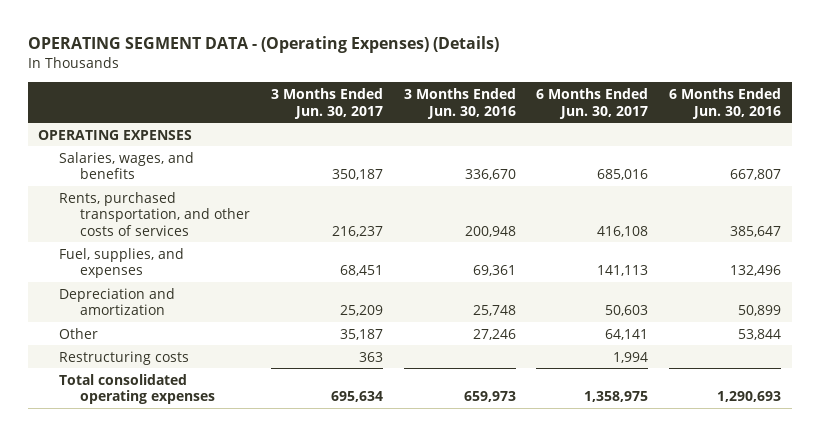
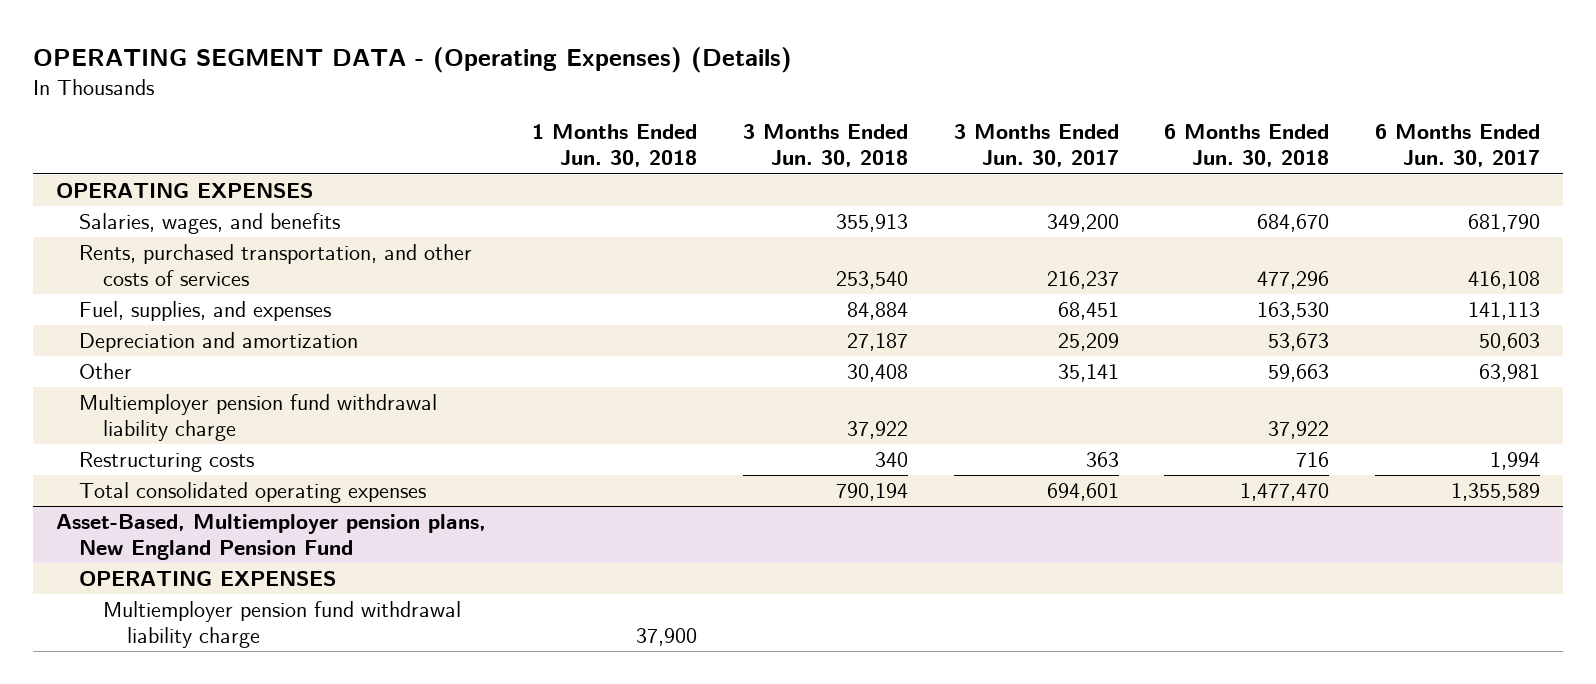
[403,88,516,119] 3 Months Ended Jun. 30, 2016 -> none
[669,88,782,119] 6 Months Ended Jun. 30, 2016 -> none
none -> [531,124,697,168] 1 Months Ended Jun. 30, 2018
none -> [742,124,908,168] 3 Months Ended Jun. 30, 2018
none -> [1164,124,1330,168] 6 Months Ended Jun. 30, 2018
[331,169,383,181] 350,187 -> [1046,214,1119,233] 349,200
[597,169,649,181] 685,016 -> [1468,214,1541,233] 681,790
[339,328,383,340] 35,187 -> [1057,364,1119,383] 35,141
[605,328,649,340] 64,141 -> [1479,364,1541,383] 63,981
none -> [79,394,438,442] Multiemployer pension fund withdrawal liability charge
[330,391,383,403] 695,634 -> [1046,483,1119,502] 694,601
[584,391,649,403] 1,358,975 -> [1451,483,1541,502] 1,355,589
none -> [55,514,486,561] Asset-Based, Multiemployer pension plans, New England Pension Fund
none -> [79,570,337,587] OPERATING EXPENSES
none -> [103,601,462,649] Multiemployer pension fund withdrawal liability charge

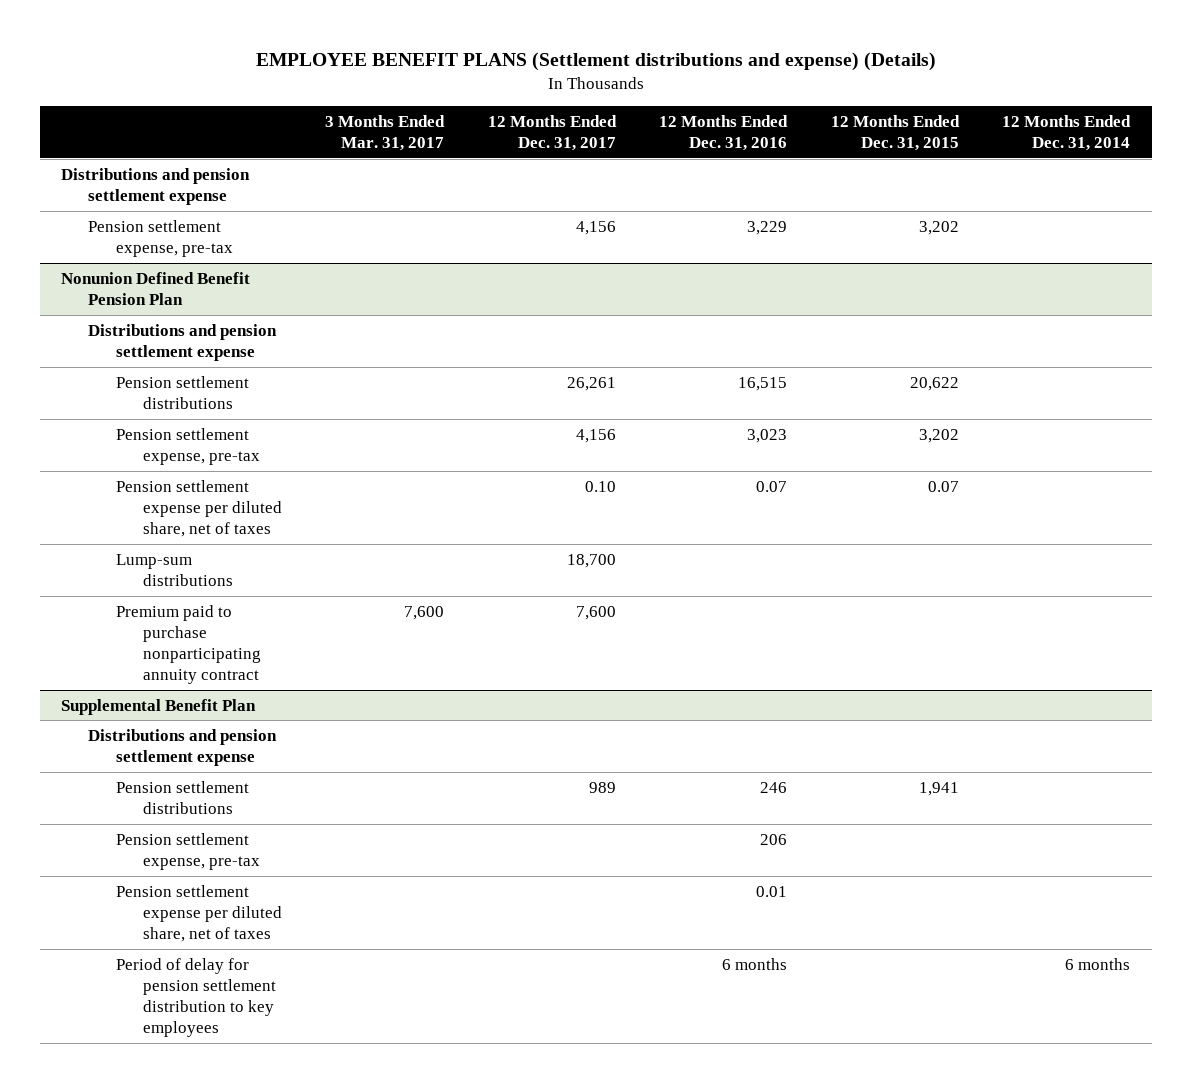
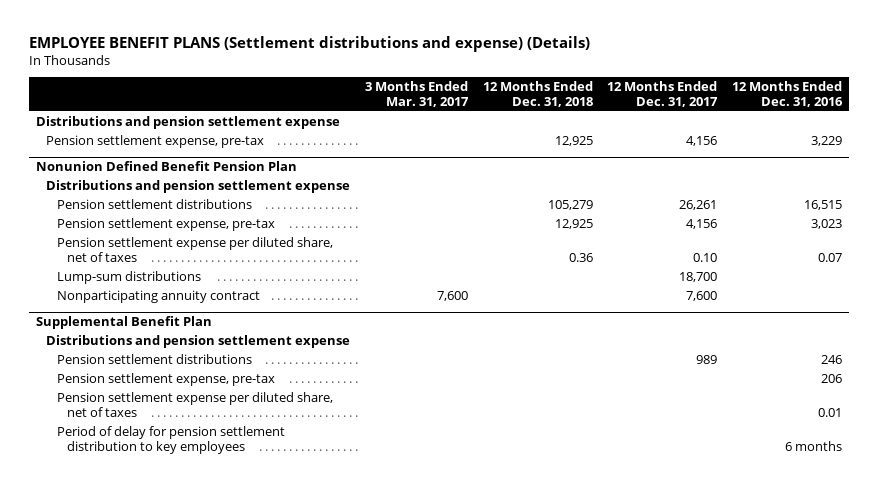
[830,114,960,151] 12 Months Ended Dec. 31, 2015 -> none
[1002,114,1132,151] 12 Months Ended Dec. 31, 2014 -> none
none -> [482,81,593,107] 12 Months Ended Dec. 31, 2018
[115,604,261,685] Premium paid to purchase nonparticipating annuity contract -> [56,289,260,303] Nonparticipating annuity contract

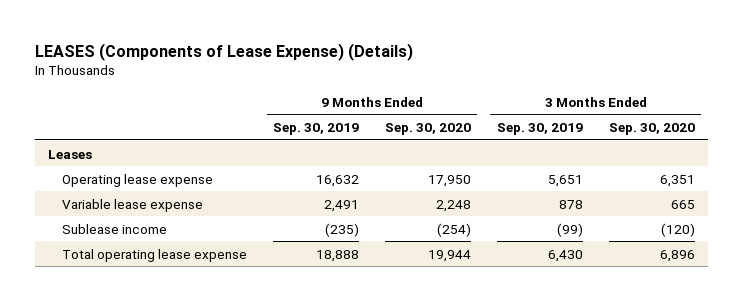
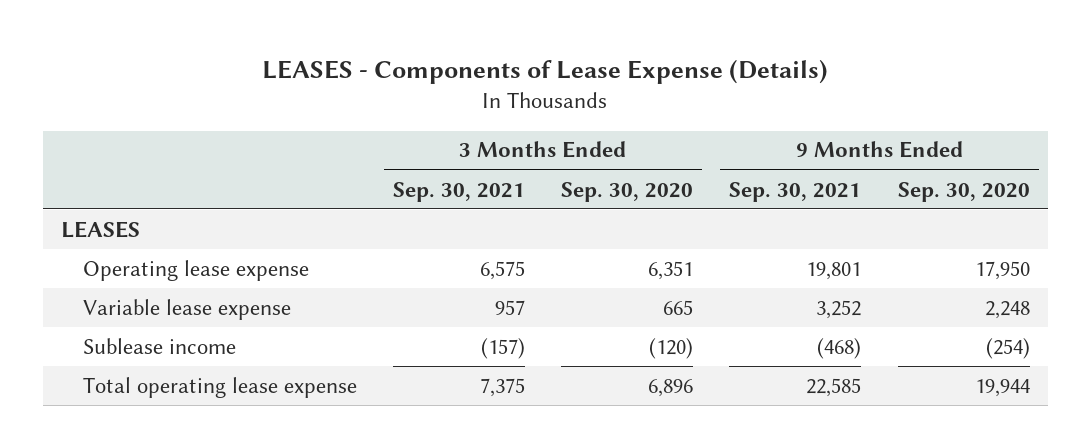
[35,42,414,61] LEASES (Components of Lease Expense) (Details) -> [262,59,829,85] LEASES - Components of Lease Expense (Details)
[273,122,360,135] Sep. 30, 2019 -> none
[496,122,583,135] Sep. 30, 2019 -> none
none -> [393,181,526,202] Sep. 30, 2021
none -> [729,181,862,202] Sep. 30, 2021
[48,149,93,159] Leases -> [61,220,141,238] LEASES

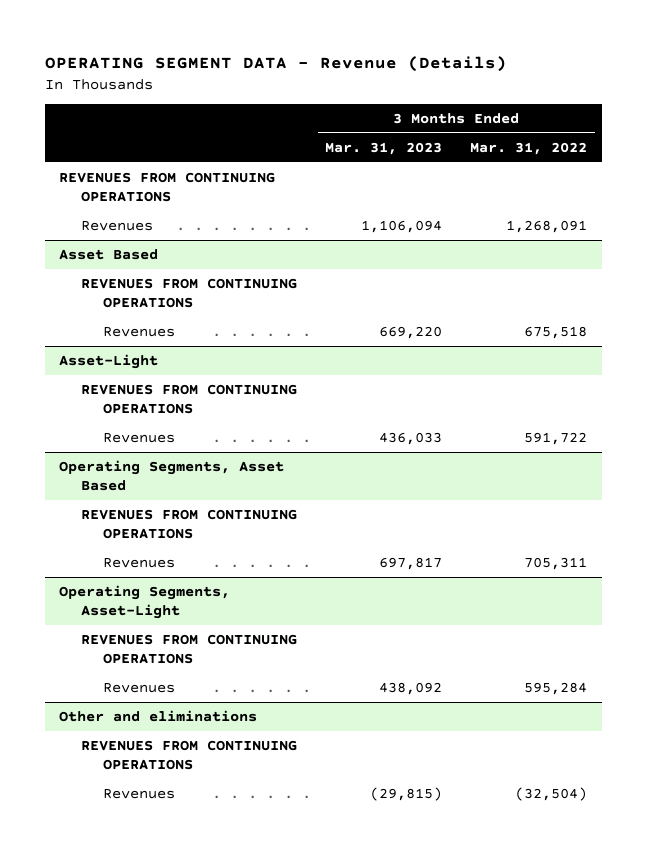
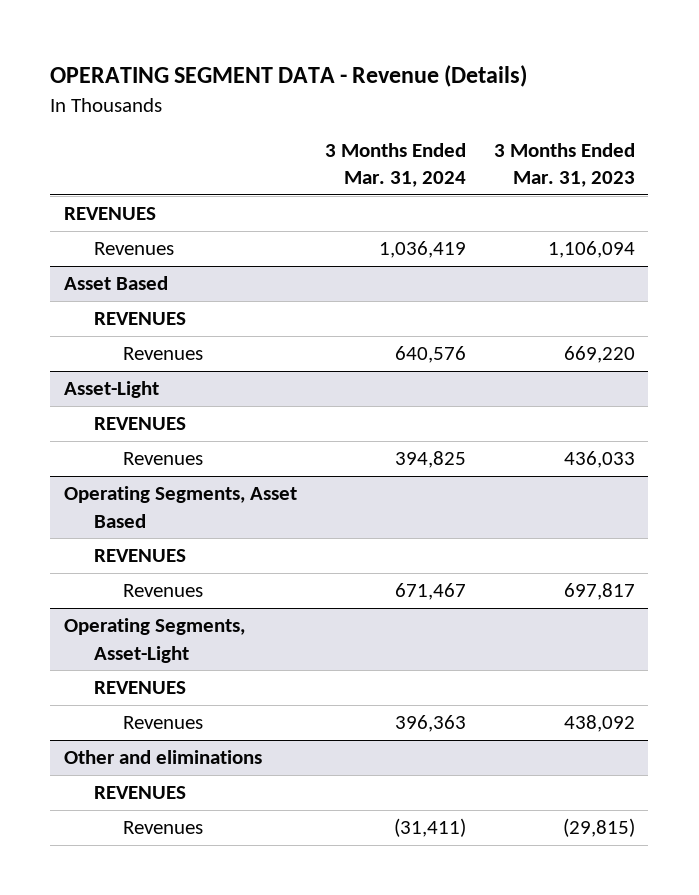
[470,141,588,155] Mar. 31, 2022 -> none
none -> [324,143,466,188] 3 Months Ended Mar. 31, 2024
[58,171,275,202] REVENUES FROM CONTINUING OPERATIONS -> [64,207,157,221] REVENUES
[80,277,297,308] REVENUES FROM CONTINUING OPERATIONS -> [93,312,186,326] REVENUES
[80,383,297,414] REVENUES FROM CONTINUING OPERATIONS -> [93,417,186,431] REVENUES
[80,508,297,539] REVENUES FROM CONTINUING OPERATIONS -> [93,549,186,563] REVENUES
[80,633,297,664] REVENUES FROM CONTINUING OPERATIONS -> [93,681,186,695] REVENUES
[80,739,297,770] REVENUES FROM CONTINUING OPERATIONS -> [93,786,186,800] REVENUES

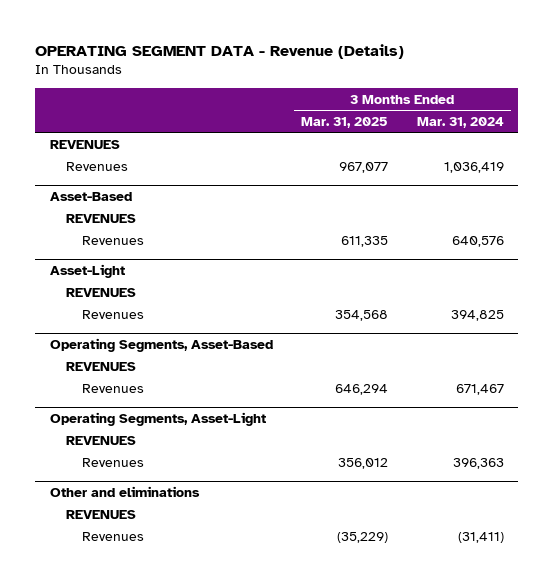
[493,143,635,188] 3 Months Ended Mar. 31, 2023 -> none
none -> [301,116,389,128] Mar. 31, 2025
[64,276,169,291] Asset Based -> [49,191,132,201] Asset-Based
[64,486,298,528] Operating Segments, Asset Based -> [49,337,273,352] Operating Segments, Asset-Based

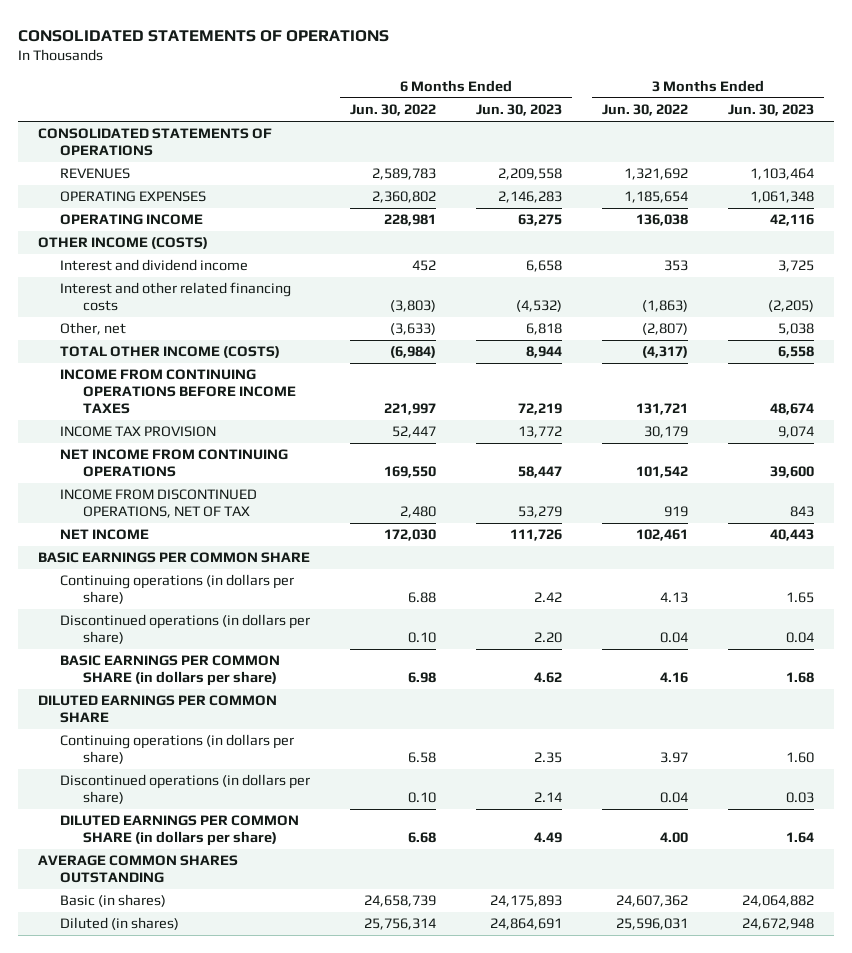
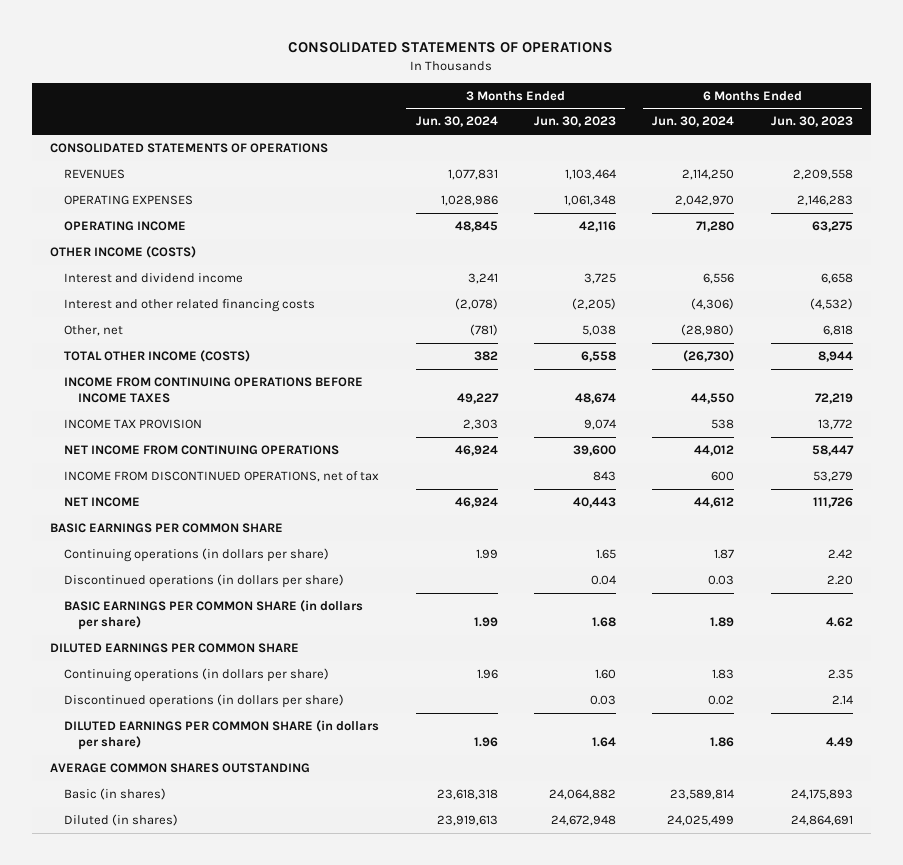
[350,104,437,117] Jun. 30, 2022 -> none
[602,104,689,117] Jun. 30, 2022 -> none
none -> [415,116,498,128] Jun. 30, 2024
none -> [652,116,735,128] Jun. 30, 2024
[60,489,258,519] INCOME FROM DISCONTINUED OPERATIONS, NET OF TAX -> [64,471,380,483] INCOME FROM DISCONTINUED OPERATIONS, net of tax

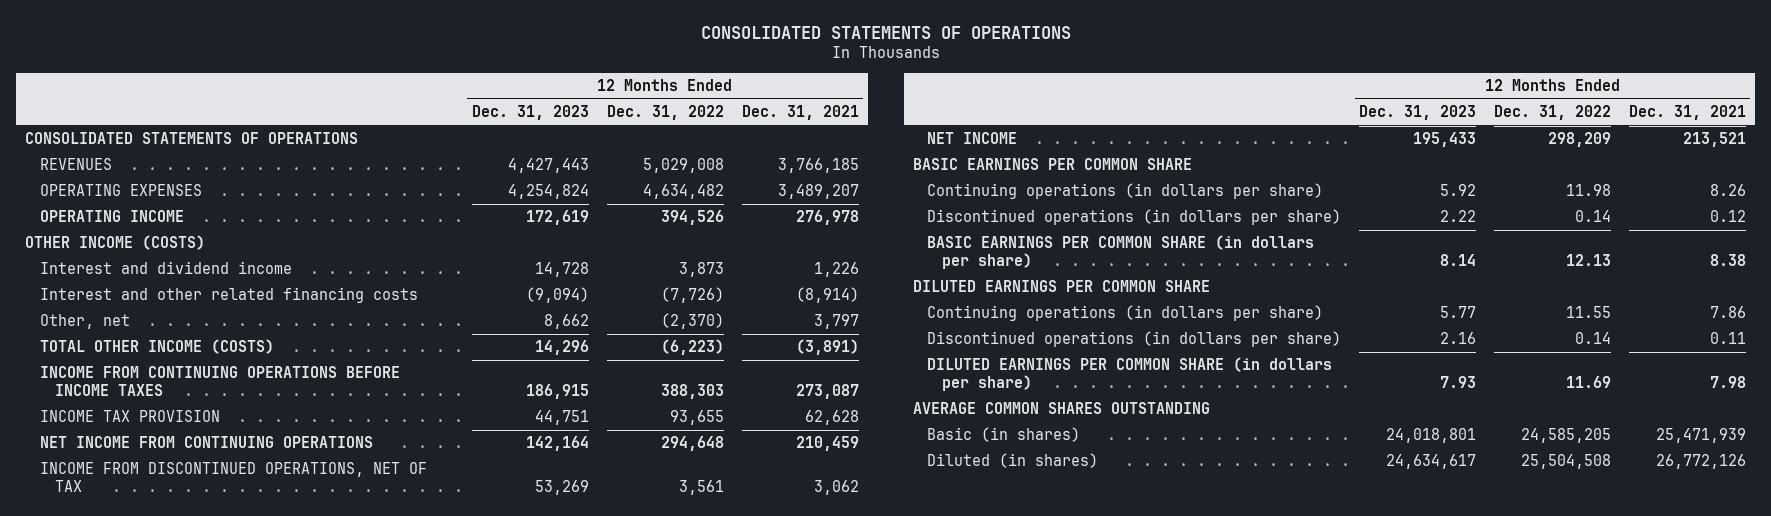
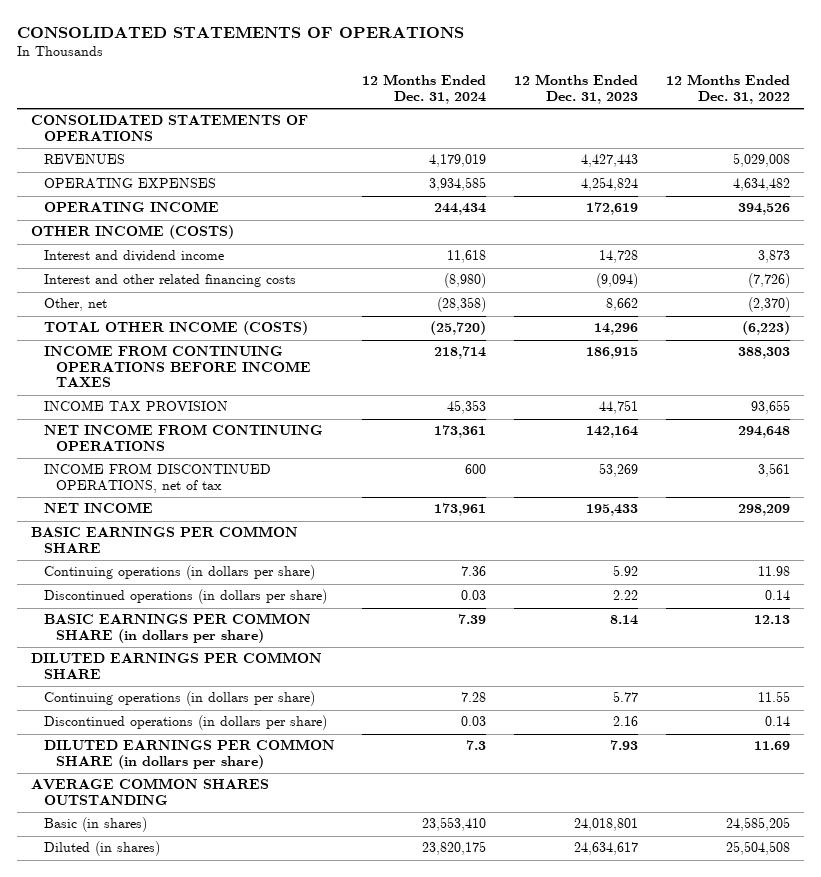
[741,105,859,121] Dec. 31, 2021 -> none
none -> [362,74,487,104] 12 Months Ended Dec. 31, 2024
[40,462,428,492] INCOME FROM DISCONTINUED OPERATIONS, NET OF TAX -> [43,463,271,493] INCOME FROM DISCONTINUED OPERATIONS, net of tax

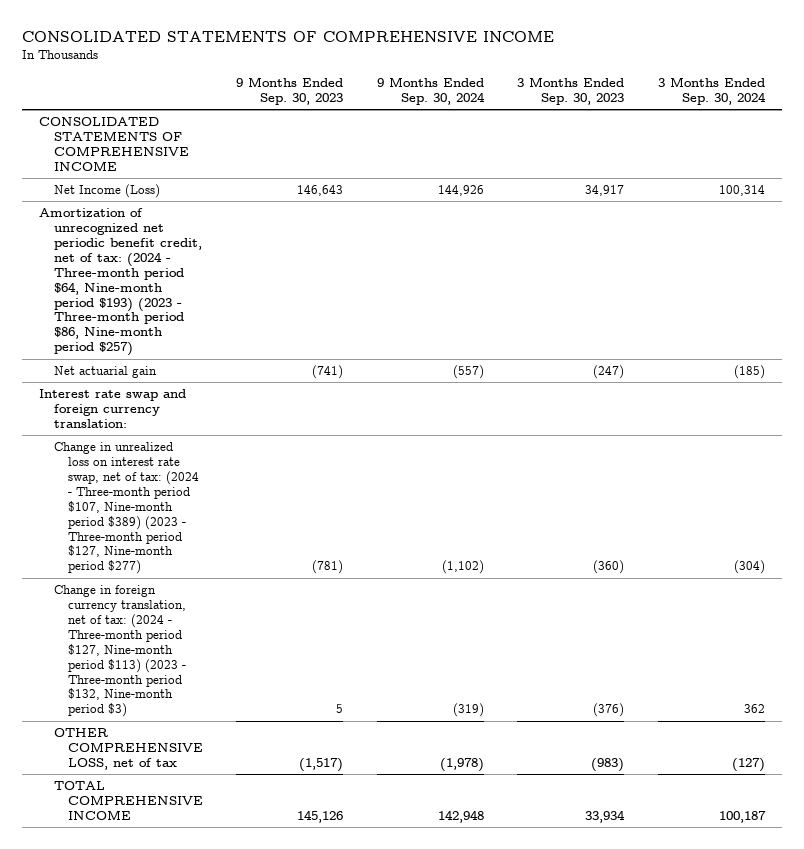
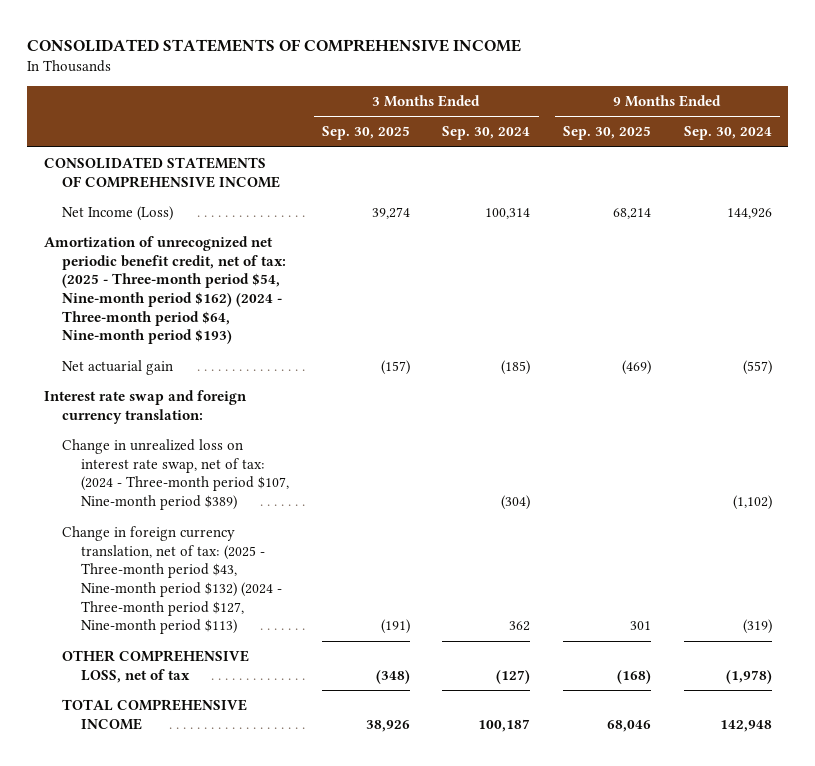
[236,77,344,106] 9 Months Ended Sep. 30, 2023 -> none
[517,77,625,106] 3 Months Ended Sep. 30, 2023 -> none
none -> [321,126,410,141] Sep. 30, 2025
none -> [562,126,651,141] Sep. 30, 2025
[39,207,202,357] Amortization of unrecognized net periodic benefit credit, net of tax: (2024 - Three-month period $64, Nine-month period $193) (2023 - Three-month period $86, Nine-month period $257) -> [43,236,287,345] Amortization of unrecognized net periodic benefit credit, net of tax: (2025 - Three-month period $54, Nine-month period $162) (2024 - Three-month period $64, Nine-month period $193)
[53,441,200,575] Change in unrealized loss on interest rate swap, net of tax: (2024 - Three-month period $107, Nine-month period $389) (2023 - Three-month period $127, Nine-month period $277) -> [62,439,290,511] Change in unrealized loss on interest rate swap, net of tax: (2024 - Three-month period $107, Nine-month period $389)
[53,584,187,718] Change in foreign currency translation, net of tax: (2024 - Three-month period $127, Nine-month period $113) (2023 - Three-month period $132, Nine-month period $3) -> [62,526,283,635] Change in foreign currency translation, net of tax: (2025 - Three-month period $43, Nine-month period $132) (2024 - Three-month period $127, Nine-month period $113)

